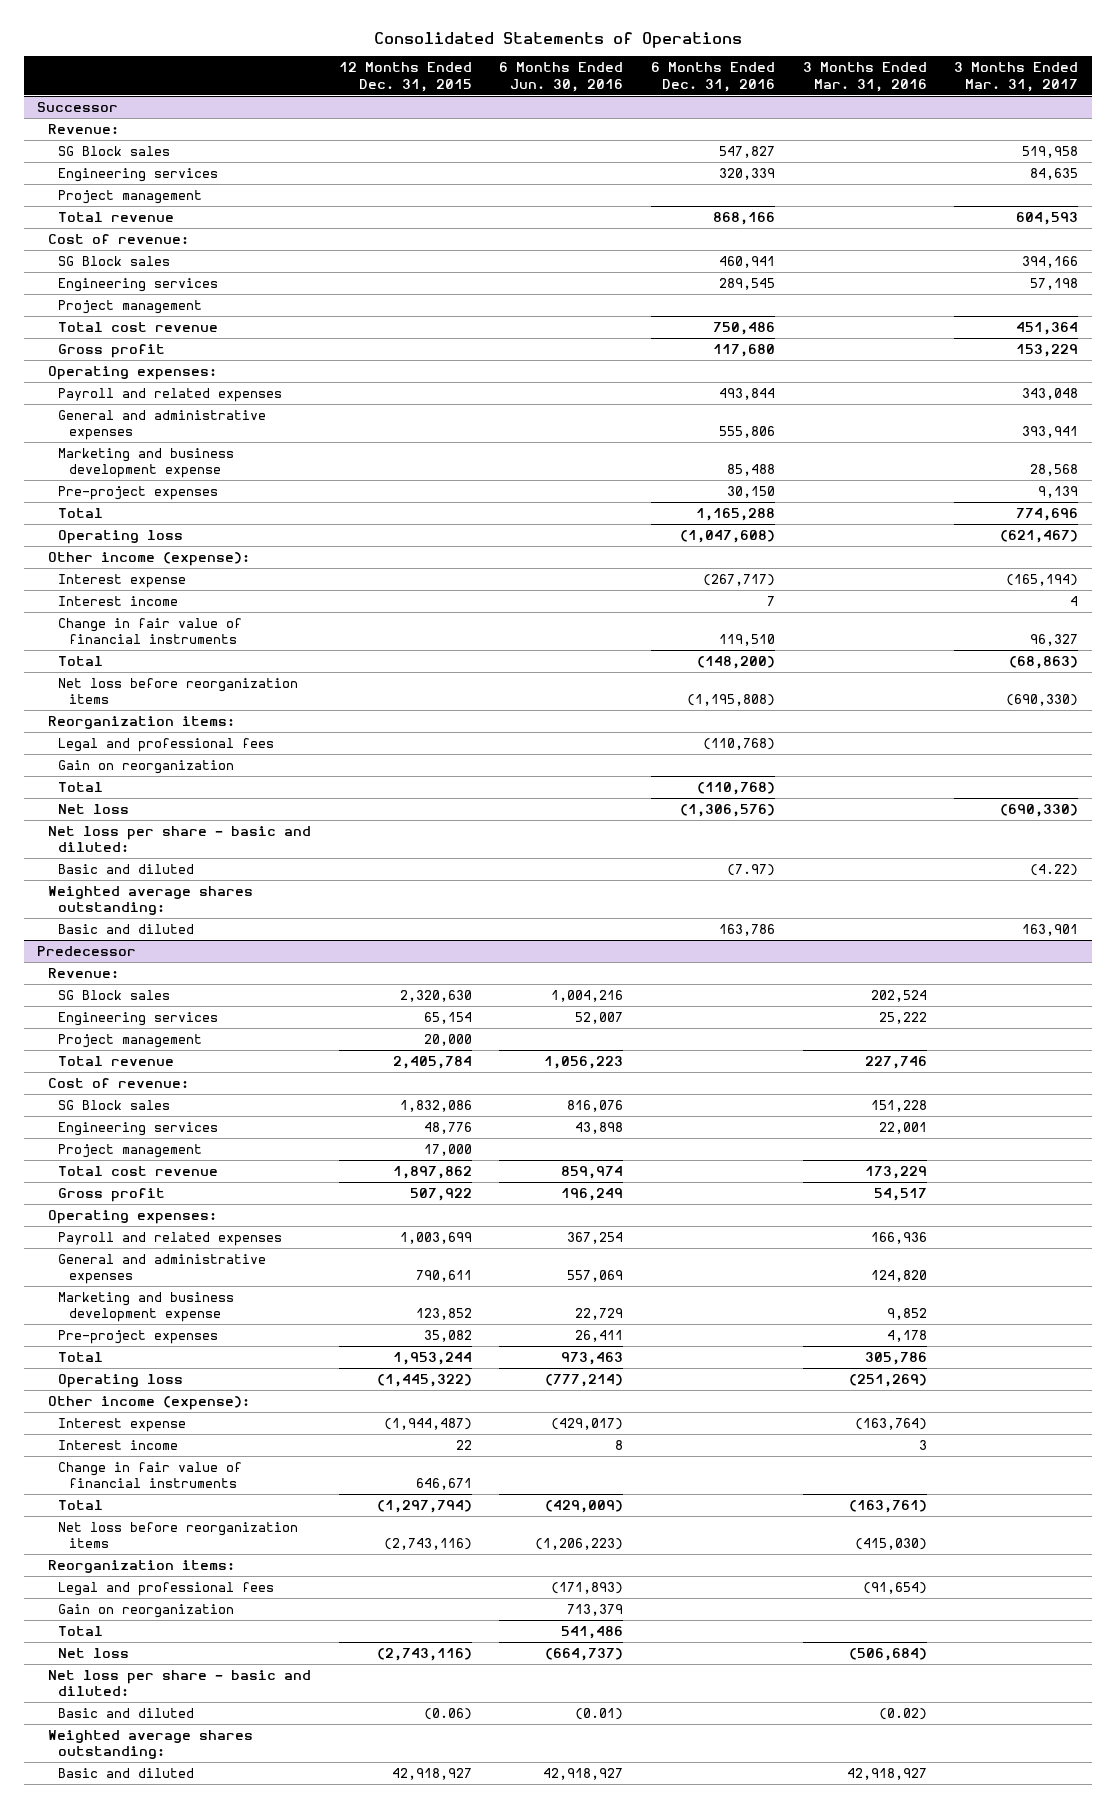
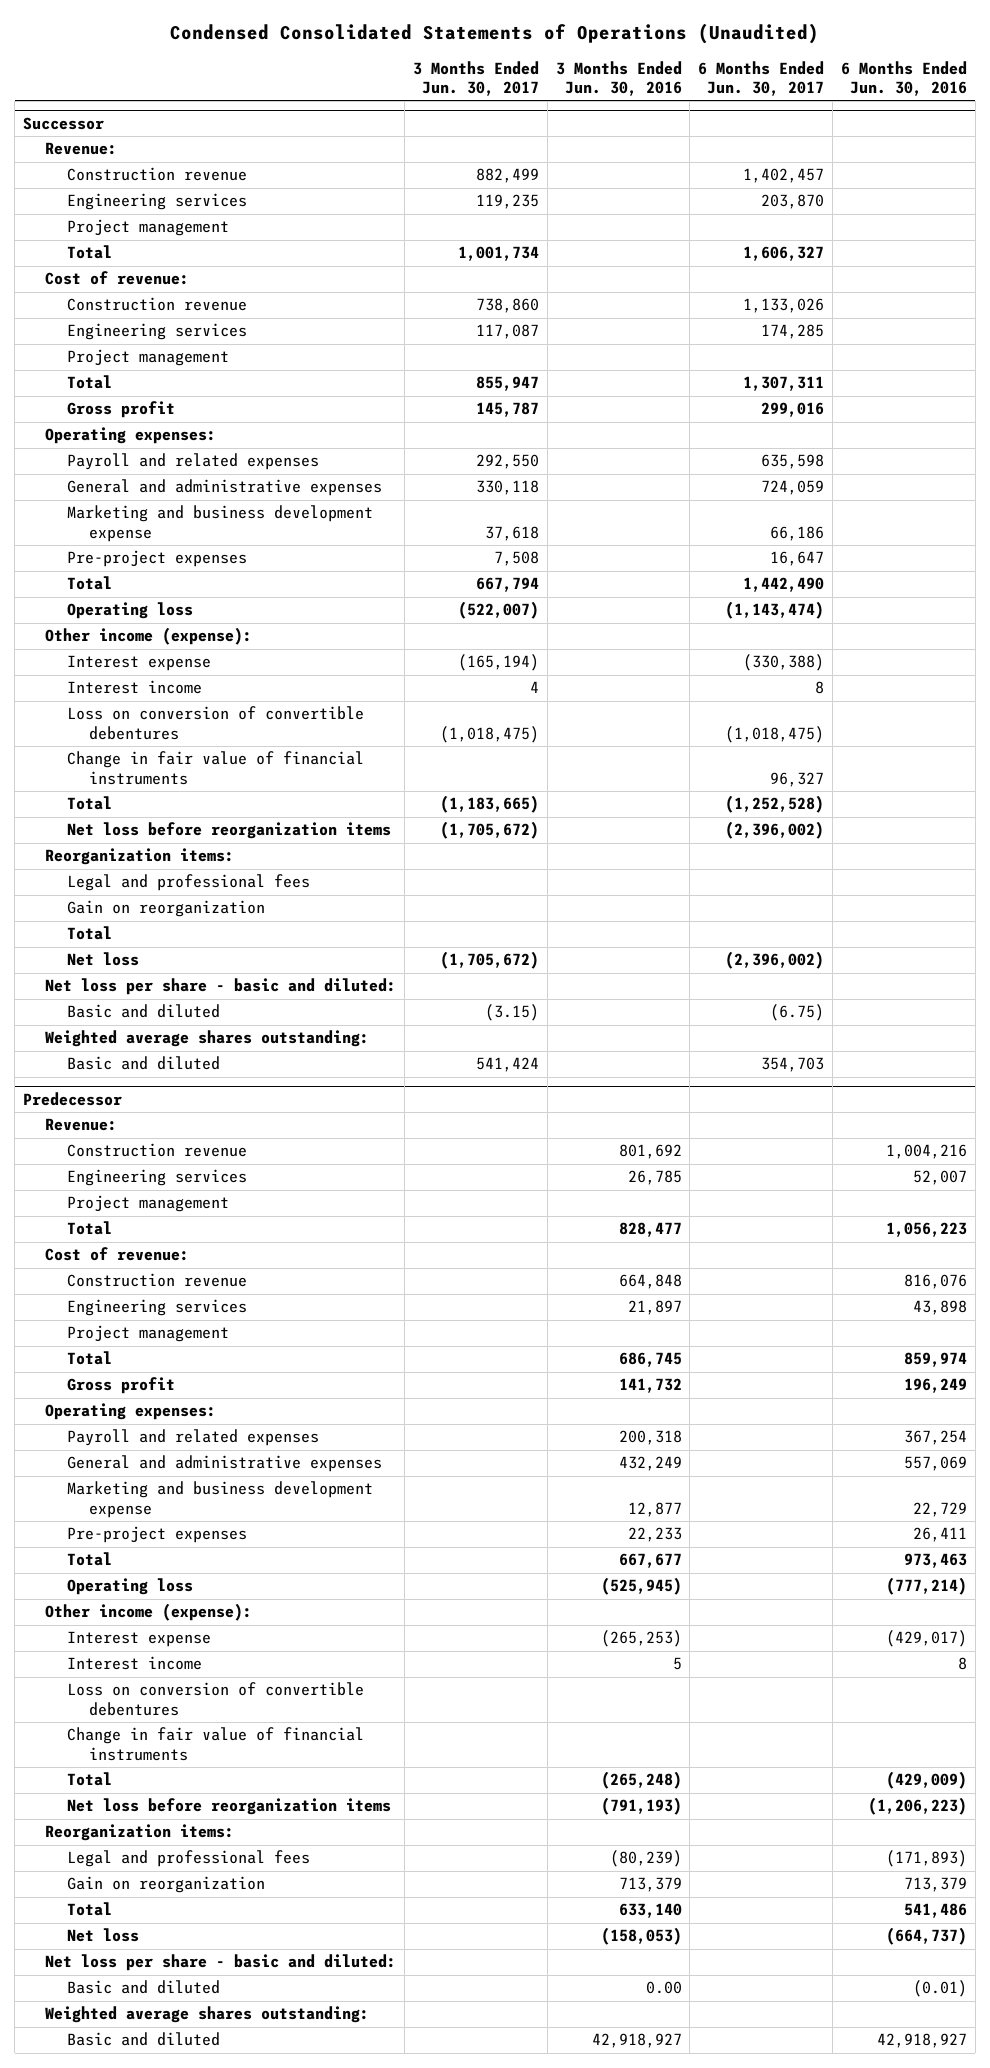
[373,31,742,48] Consolidated Statements of Operations -> [169,23,819,45] Condensed Consolidated Statements of Operations (Unaudited)
[338,62,472,92] 12 Months Ended Dec. 31, 2015 -> none
[650,62,775,92] 6 Months Ended Dec. 31, 2016 -> none
[802,62,927,92] 3 Months Ended Mar. 31, 2016 -> none
[954,62,1079,92] 3 Months Ended Mar. 31, 2017 -> none
none -> [412,60,539,97] 3 Months Ended Jun. 30, 2017
none -> [555,60,682,97] 3 Months Ended Jun. 30, 2016
none -> [698,60,825,97] 6 Months Ended Jun. 30, 2017
[58,145,171,156] SG Block sales -> [67,167,248,182] Construction revenue
[58,211,175,222] Total revenue -> [67,245,113,260] Total
[58,255,171,266] SG Block sales -> [67,297,248,312] Construction revenue
[58,321,219,332] Total cost revenue -> [67,375,113,390] Total
none -> [67,706,365,740] Loss on conversion of convertible debentures
[58,989,171,1000] SG Block sales -> [67,1143,248,1158] Construction revenue
[58,1055,175,1066] Total revenue -> [67,1221,113,1236] Total
[58,1099,171,1110] SG Block sales -> [67,1273,248,1288] Construction revenue
[58,1165,219,1176] Total cost revenue -> [67,1351,113,1366] Total
none -> [67,1682,365,1716] Loss on conversion of convertible debentures

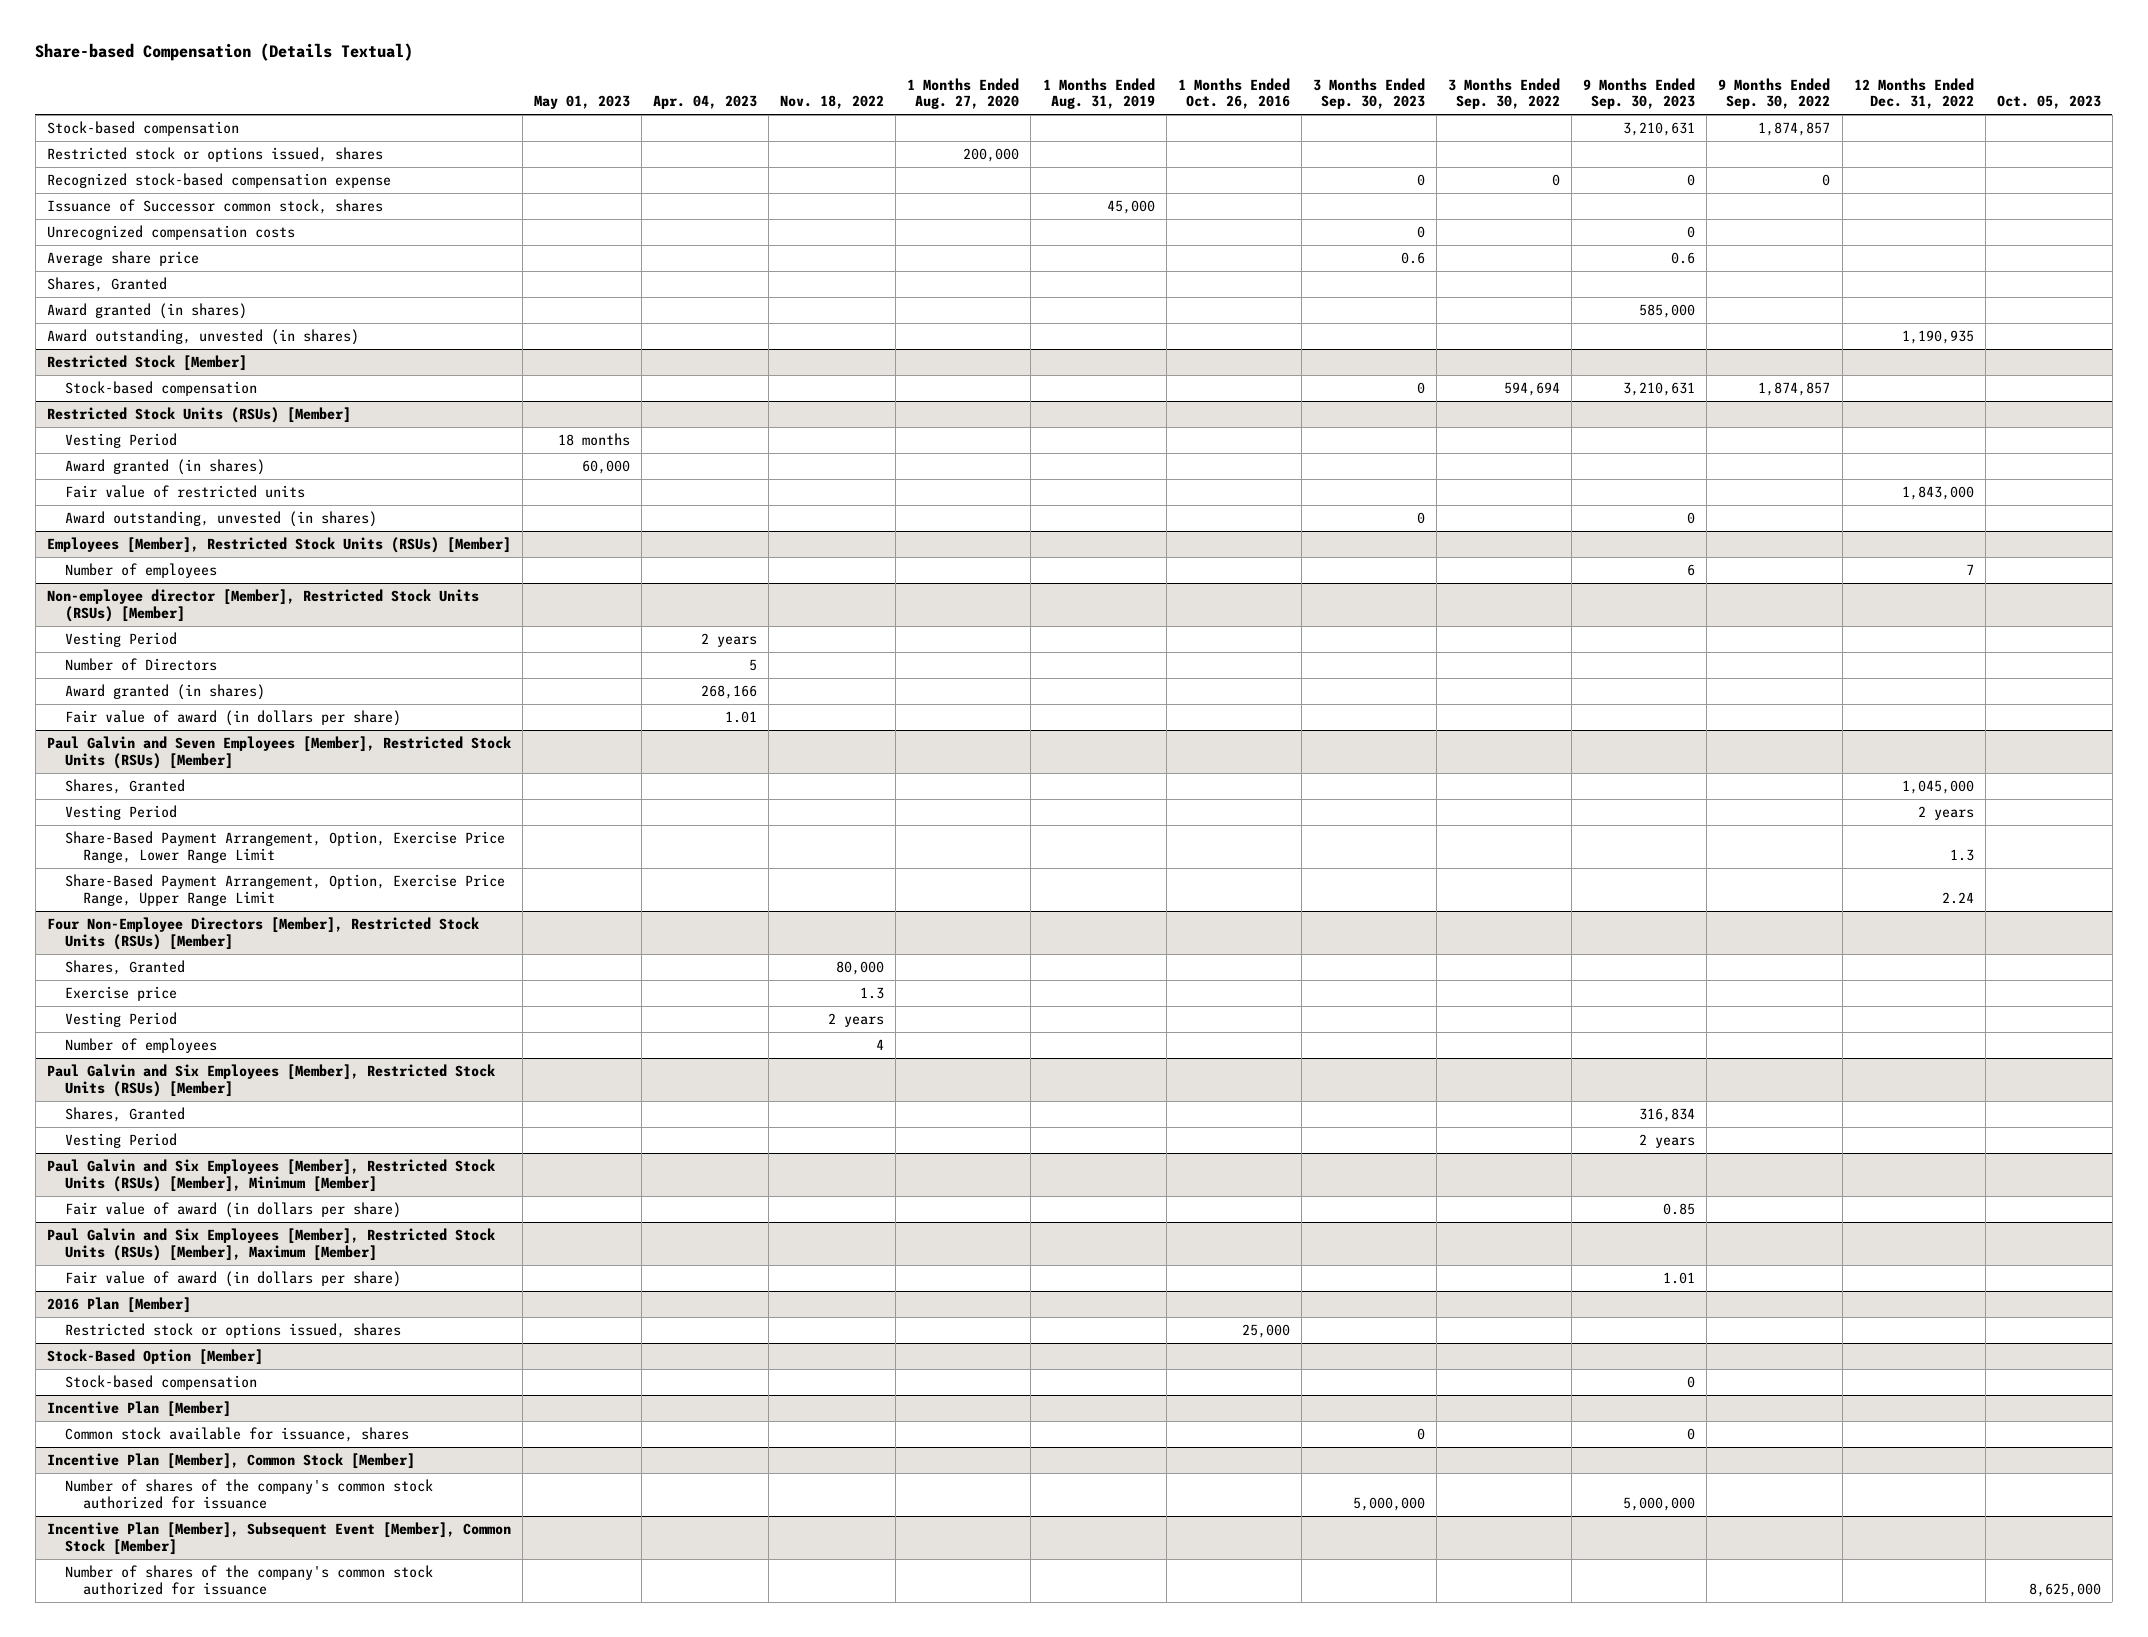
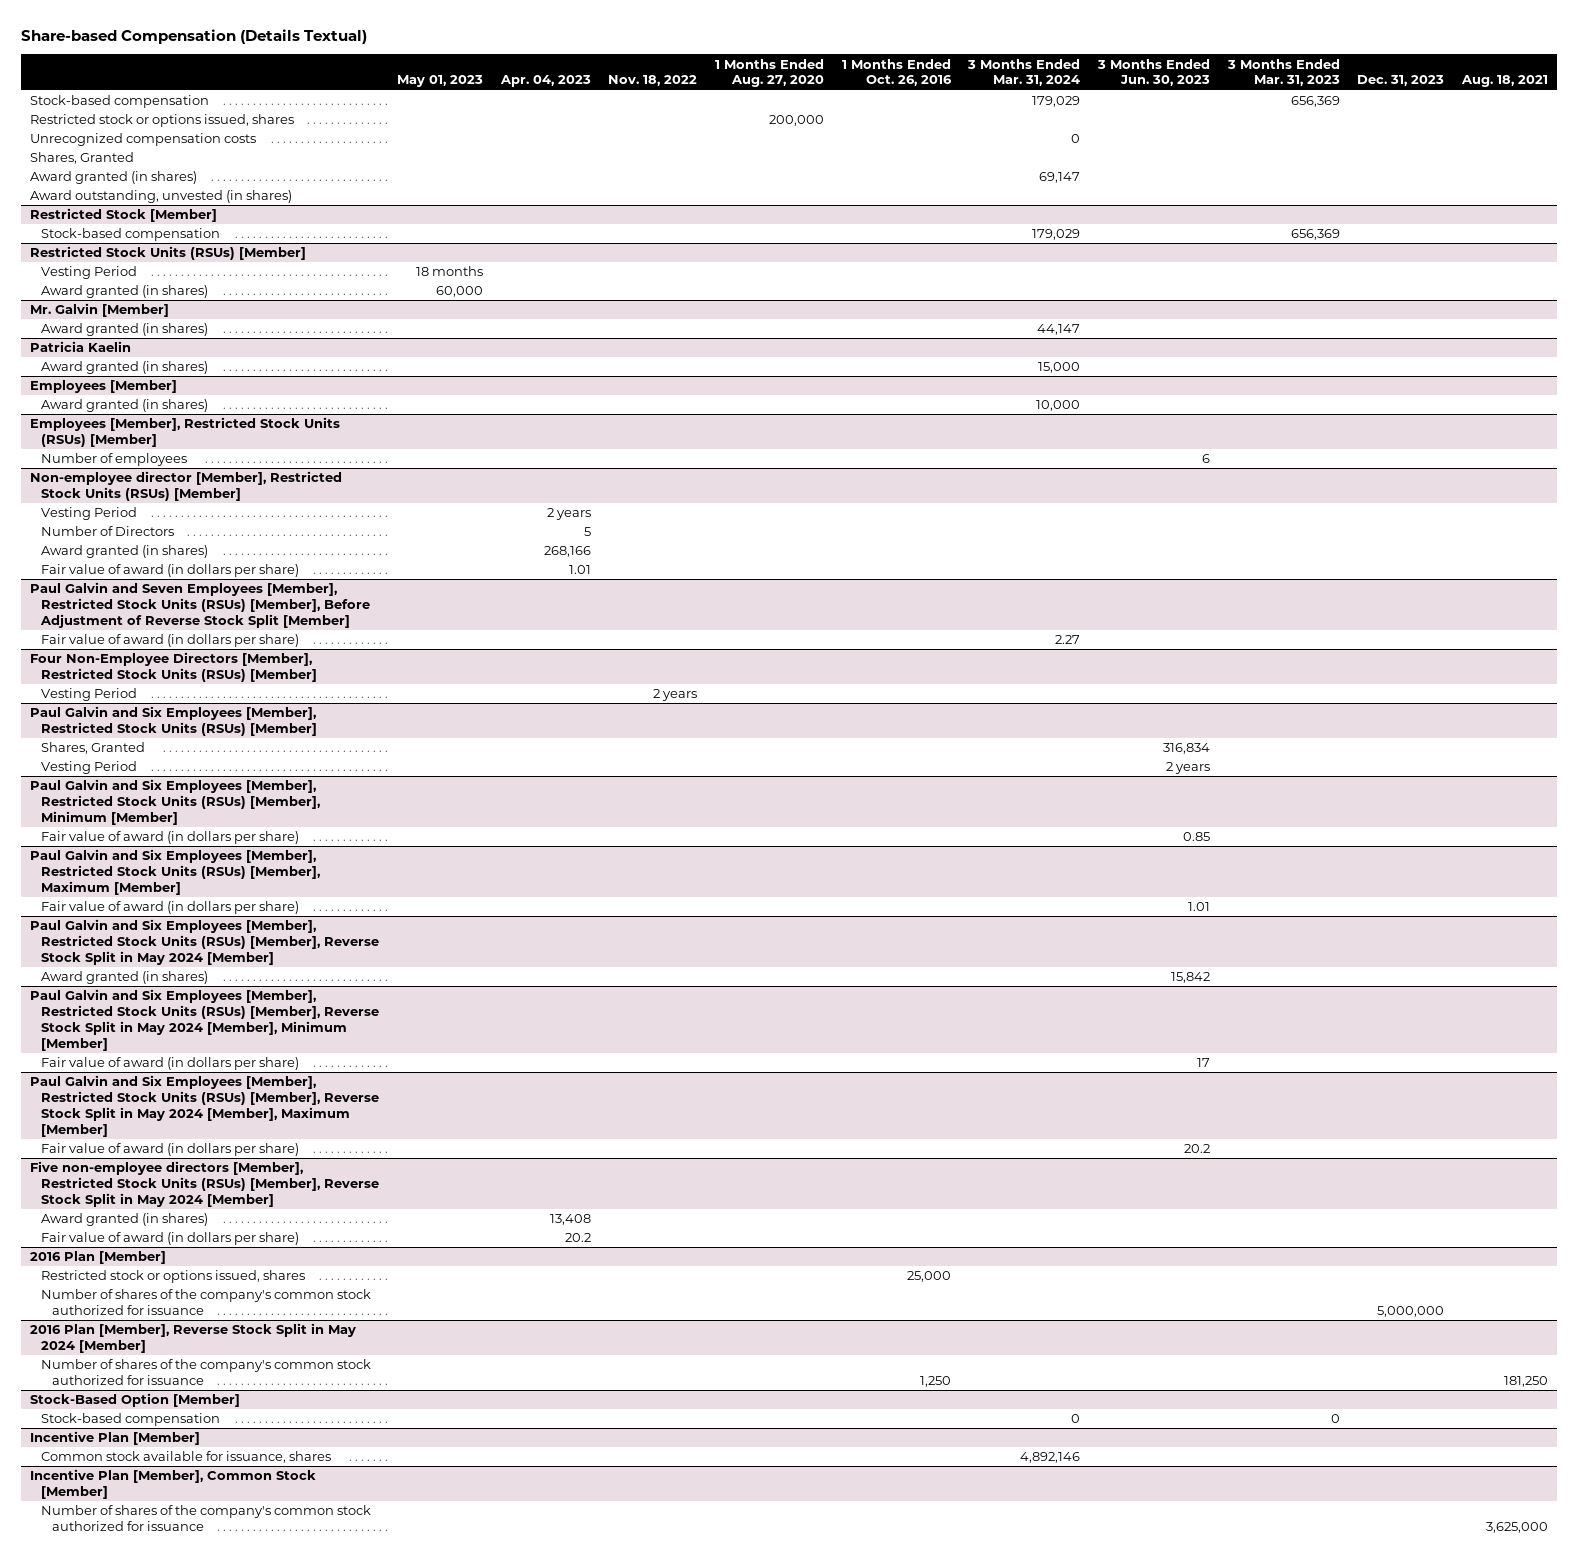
[1042,77,1155,110] 1 Months Ended Aug. 31, 2019 -> none
[1312,77,1425,110] 3 Months Ended Sep. 30, 2023 -> none
[1448,77,1561,110] 3 Months Ended Sep. 30, 2022 -> none
[1583,77,1696,110] 9 Months Ended Sep. 30, 2023 -> none
[1718,77,1831,110] 9 Months Ended Sep. 30, 2022 -> none
[1853,77,1974,110] 12 Months Ended Dec. 31, 2022 -> none
[1996,95,2101,110] Oct. 05, 2023 -> none
none -> [967,58,1081,87] 3 Months Ended Mar. 31, 2024
none -> [1096,58,1210,87] 3 Months Ended Jun. 30, 2023
none -> [1226,58,1340,87] 3 Months Ended Mar. 31, 2023
none -> [1357,75,1445,87] Dec. 31, 2023
none -> [1460,75,1548,88] Aug. 18, 2021
[46,172,391,188] Recognized stock-based compensation expense -> none
[46,198,383,214] Issuance of Successor common stock, shares -> none
[46,250,199,266] Average share price -> none
[64,484,305,498] Fair value of restricted units -> none
[64,510,377,527] Award outstanding, unvested (in shares) -> none
none -> [30,303,170,318] Mr. Galvin [Member]
none -> [41,323,209,337] Award granted (in shares)
none -> [30,341,132,353] Patricia Kaelin
none -> [41,361,209,375] Award granted (in shares)
none -> [30,380,178,394] Employees [Member]
none -> [41,399,209,413] Award granted (in shares)
[64,778,185,794] Shares, Granted -> none
[64,804,177,820] Vesting Period -> none
[64,830,505,863] Share-Based Payment Arrangement, Option, Exercise Price Range, Lower Range Limit -> none
[64,873,505,906] Share-Based Payment Arrangement, Option, Exercise Price Range, Upper Range Limit -> none
[46,735,511,769] Paul Galvin and Seven Employees [Member], Restricted Stock Units (RSUs) [Member] -> [30,582,371,628] Paul Galvin and Seven Employees [Member], Restricted Stock Units (RSUs) [Member], Before Adjustment of Reverse Stock Split [Member]
none -> [41,634,300,648] Fair value of award (in dollars per share)
[64,959,185,975] Shares, Granted -> none
[64,985,177,1001] Exercise price -> none
[64,1037,217,1053] Number of employees -> none
none -> [30,919,380,965] Paul Galvin and Six Employees [Member], Restricted Stock Units (RSUs) [Member], Reverse Stock Split in May 2024 [Member]
none -> [41,971,209,985] Award granted (in shares)
none -> [30,989,380,1051] Paul Galvin and Six Employees [Member], Restricted Stock Units (RSUs) [Member], Reverse Stock Split in May 2024 [Member], Minimum [Member]
none -> [41,1057,300,1071] Fair value of award (in dollars per share)
none -> [30,1075,380,1137] Paul Galvin and Six Employees [Member], Restricted Stock Units (RSUs) [Member], Reverse Stock Split in May 2024 [Member], Maximum [Member]
none -> [41,1143,300,1157] Fair value of award (in dollars per share)
none -> [30,1161,380,1207] Five non-employee directors [Member], Restricted Stock Units (RSUs) [Member], Reverse Stock Split in May 2024 [Member]
none -> [41,1213,209,1227] Award granted (in shares)
none -> [41,1232,300,1246] Fair value of award (in dollars per share)
none -> [41,1289,372,1316] Number of shares of the company's common stock authorized for issuance
none -> [30,1323,357,1354] 2016 Plan [Member], Reverse Stock Split in May 2024 [Member]
none -> [41,1359,372,1386] Number of shares of the company's common stock authorized for issuance
[46,1521,511,1555] Incentive Plan [Member], Subsequent Event [Member], Common Stock [Member] -> none
[64,1564,433,1595] Number of shares of the company's common stock authorized for issuance -> none

